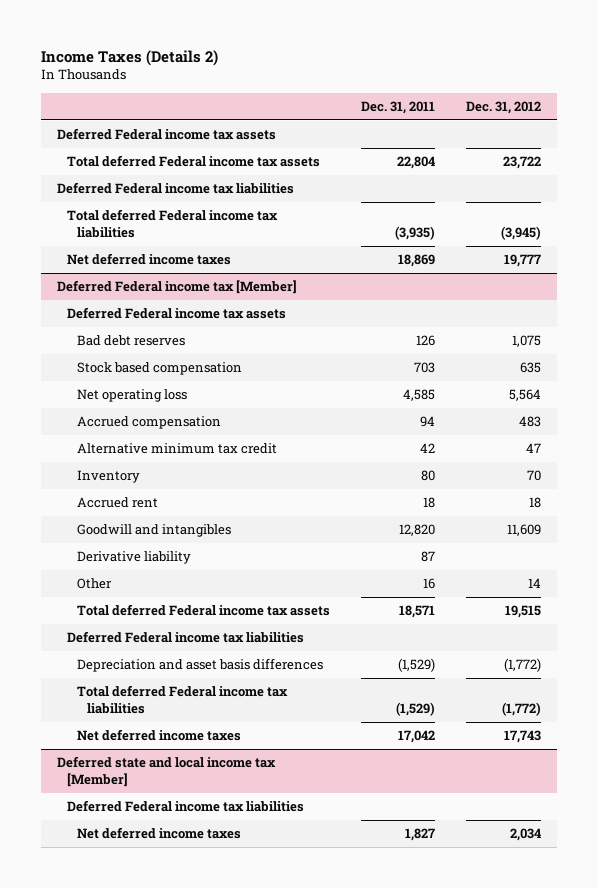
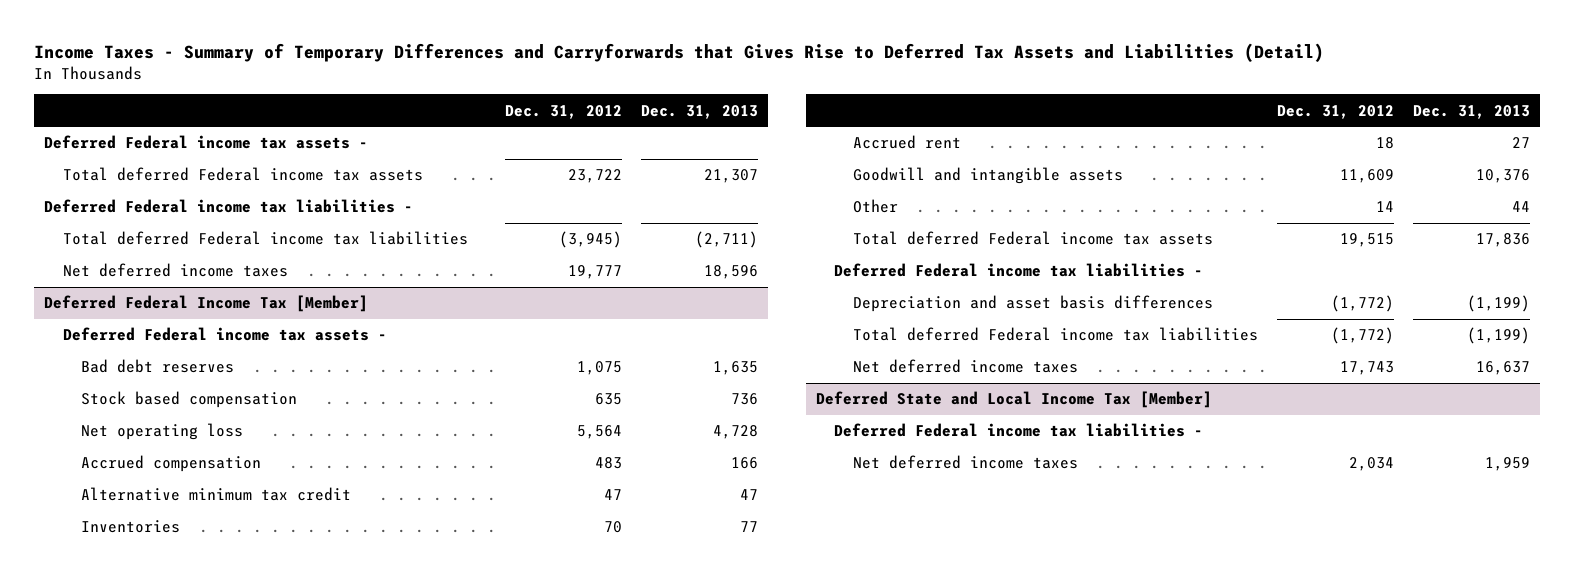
[41,49,219,66] Income Taxes (Details 2) -> [34,43,1325,63] Income Taxes - Summary of Temporary Differences and Carryforwards that Gives Rise to Deferred Tax Assets and Liabilities (Detail)
[360,100,435,114] Dec. 31, 2011 -> none
none -> [641,104,759,119] Dec. 31, 2013
[56,128,276,141] Deferred Federal income tax assets -> [43,135,368,150] Deferred Federal income tax assets -
[56,182,294,195] Deferred Federal income tax liabilities -> [43,199,413,214] Deferred Federal income tax liabilities -
[56,280,297,295] Deferred Federal income tax [Member] -> [43,295,368,313] Deferred Federal Income Tax [Member]
[66,307,286,320] Deferred Federal income tax assets -> [62,327,387,342] Deferred Federal income tax assets -
[76,470,140,484] Inventory -> [81,520,181,534] Inventories
[76,551,191,565] Derivative liability -> none
[76,524,231,538] Goodwill and intangibles -> [852,167,1123,185] Goodwill and intangible assets
[66,631,304,644] Deferred Federal income tax liabilities -> [834,263,1204,278] Deferred Federal income tax liabilities -
[56,756,276,788] Deferred state and local income tax [Member] -> [815,391,1212,409] Deferred State and Local Income Tax [Member]
[66,800,304,813] Deferred Federal income tax liabilities -> [834,423,1204,438] Deferred Federal income tax liabilities -

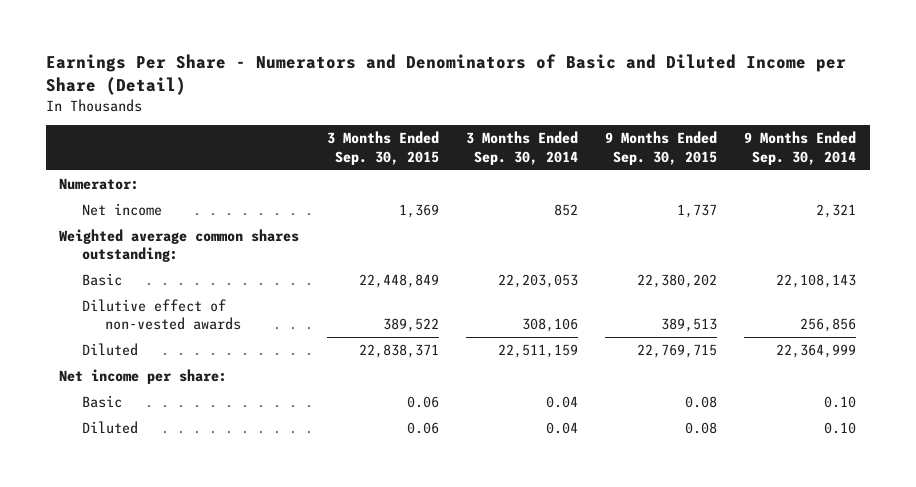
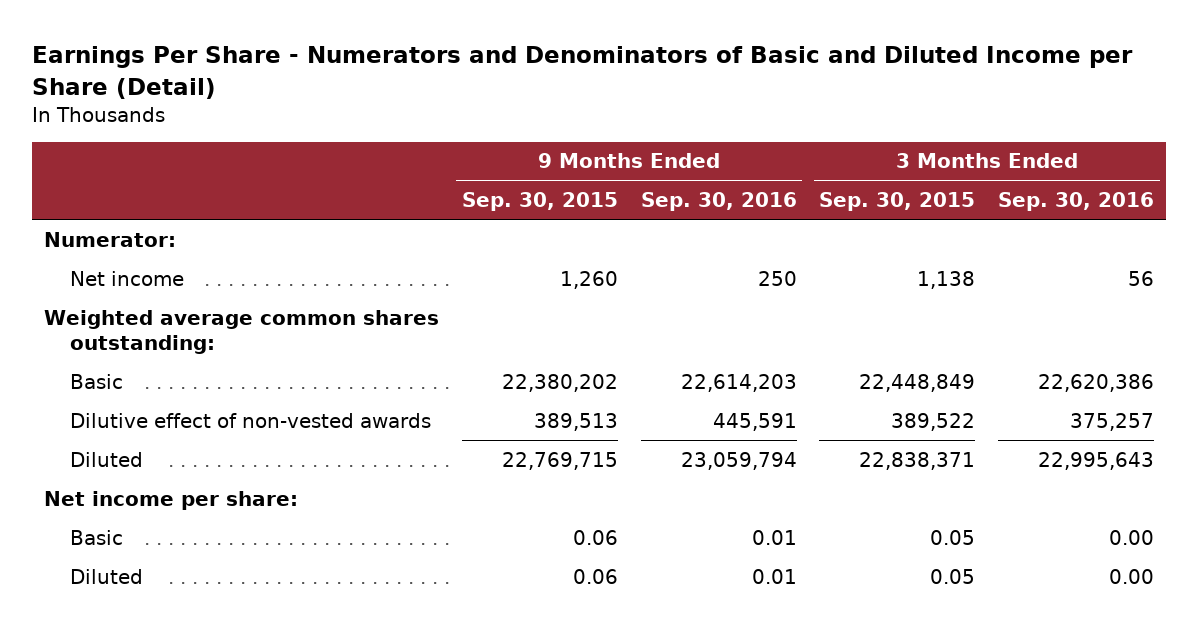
[465,131,578,165] 3 Months Ended Sep. 30, 2014 -> none
[744,131,857,165] 9 Months Ended Sep. 30, 2014 -> none
none -> [640,192,797,212] Sep. 30, 2016
none -> [998,192,1155,212] Sep. 30, 2016
[398,204,439,219] 1,369 -> [917,270,976,289] 1,138
[677,204,718,219] 1,737 -> [559,270,618,289] 1,260
[406,396,439,409] 0.06 -> [930,529,976,545] 0.05
[685,396,718,409] 0.08 -> [572,529,618,545] 0.06
[406,422,439,435] 0.06 -> [930,568,976,584] 0.05
[685,422,718,435] 0.08 -> [572,568,618,584] 0.06

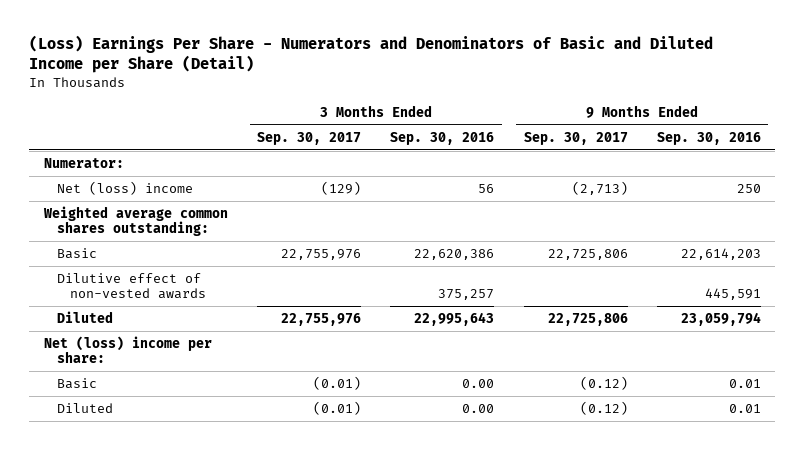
[32,46,1134,99] Earnings Per Share - Numerators and Denominators of Basic and Diluted Income per Share (Detail) -> [29,35,714,74] (Loss) Earnings Per Share - Numerators and Denominators of Basic and Diluted Income per Share (Detail)
[461,192,618,212] Sep. 30, 2015 -> none
[819,192,976,212] Sep. 30, 2015 -> none
none -> [256,131,361,145] Sep. 30, 2017
none -> [523,131,628,145] Sep. 30, 2017
[70,270,185,286] Net income -> [56,181,193,196] Net (loss) income
[43,490,298,510] Net income per share: -> [43,336,212,364] Net (loss) income per share:

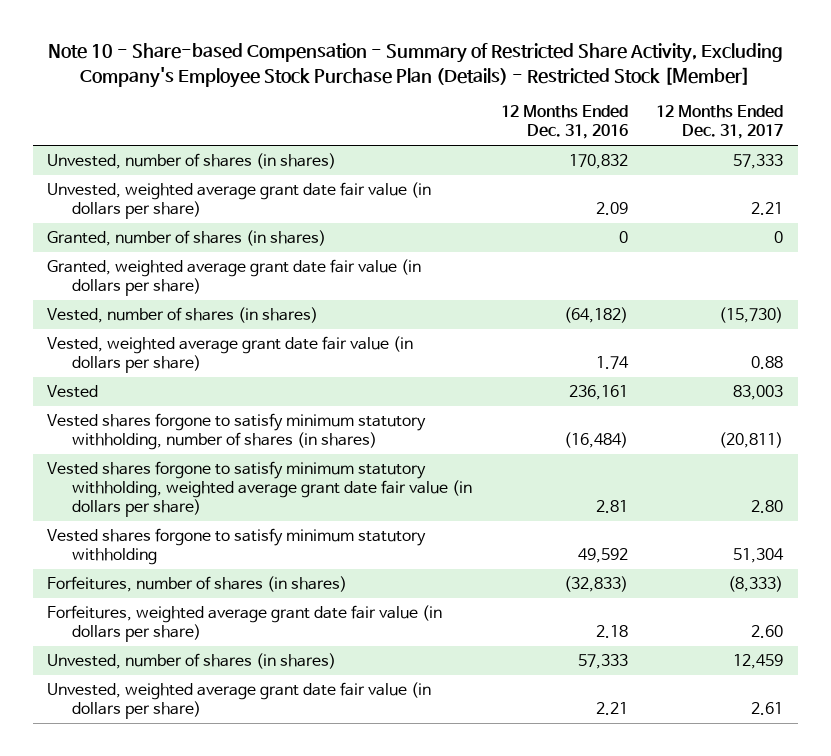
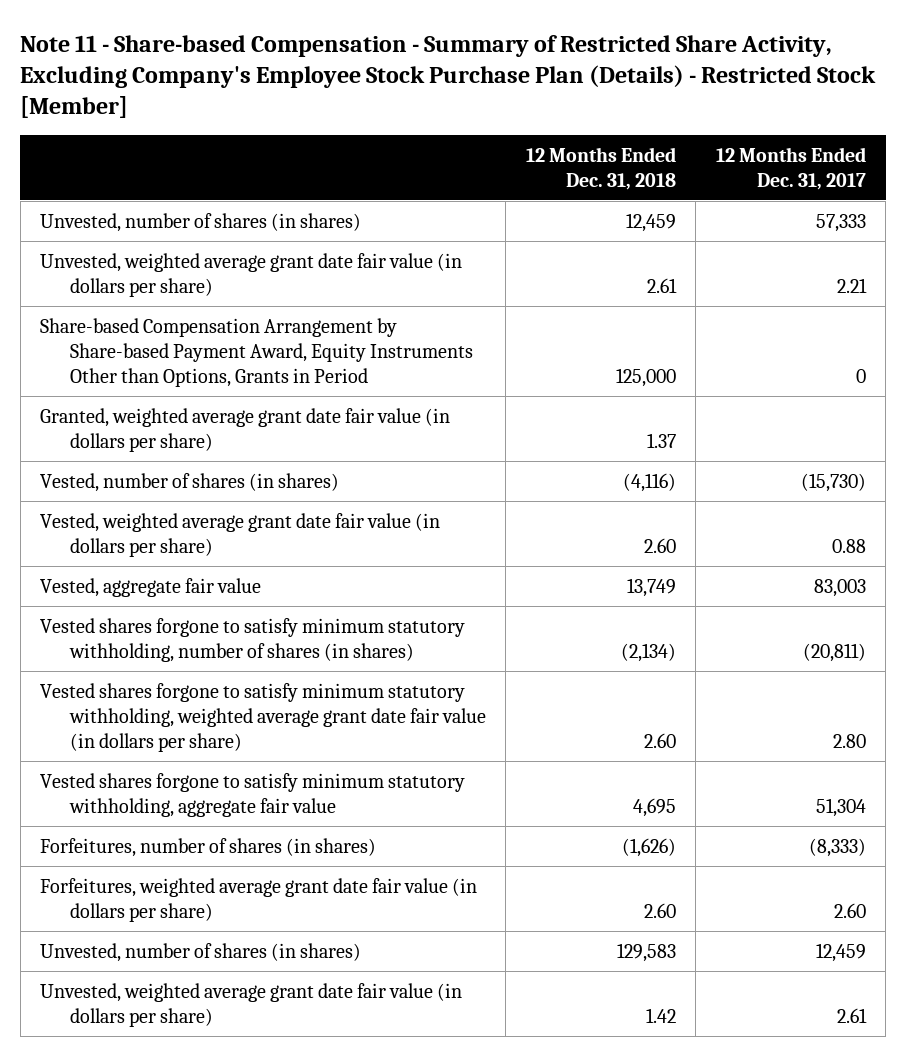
[48,43,784,88] Note 10 - Share-based Compensation - Summary of Restricted Share Activity, Excluding Company's Employee Stock Purchase Plan (Details) - Restricted Stock [Member] -> [20,34,877,119] Note 11 - Share-based Compensation - Summary of Restricted Share Activity, Excluding Company's Employee Stock Purchase Plan (Details) - Restricted Stock [Member]
[500,105,628,140] 12 Months Ended Dec. 31, 2016 -> none
none -> [525,146,676,190] 12 Months Ended Dec. 31, 2018
[47,230,327,247] Granted, number of shares (in shares) -> [40,317,473,387] Share-based Compensation Arrangement by Share-based Payment Award, Equity Instruments Other than Options, Grants in Period
[47,385,99,399] Vested -> [40,577,262,597] Vested, aggregate fair value
[47,528,427,566] Vested shares forgone to satisfy minimum statutory withholding -> [40,772,466,817] Vested shares forgone to satisfy minimum statutory withholding, aggregate fair value

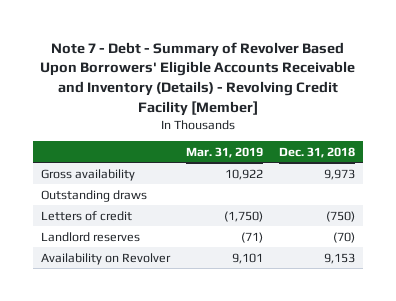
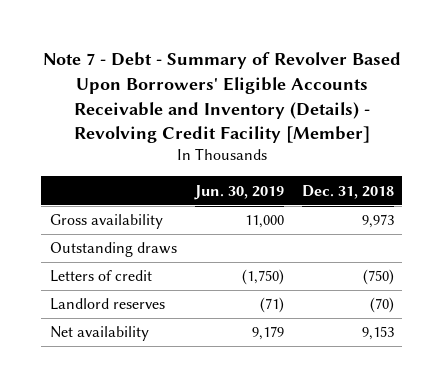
[186,146,264,158] Mar. 31, 2019 -> none
none -> [193,184,284,200] Jun. 30, 2019
[41,252,172,265] Availability on Revolver -> [49,326,149,342] Net availability

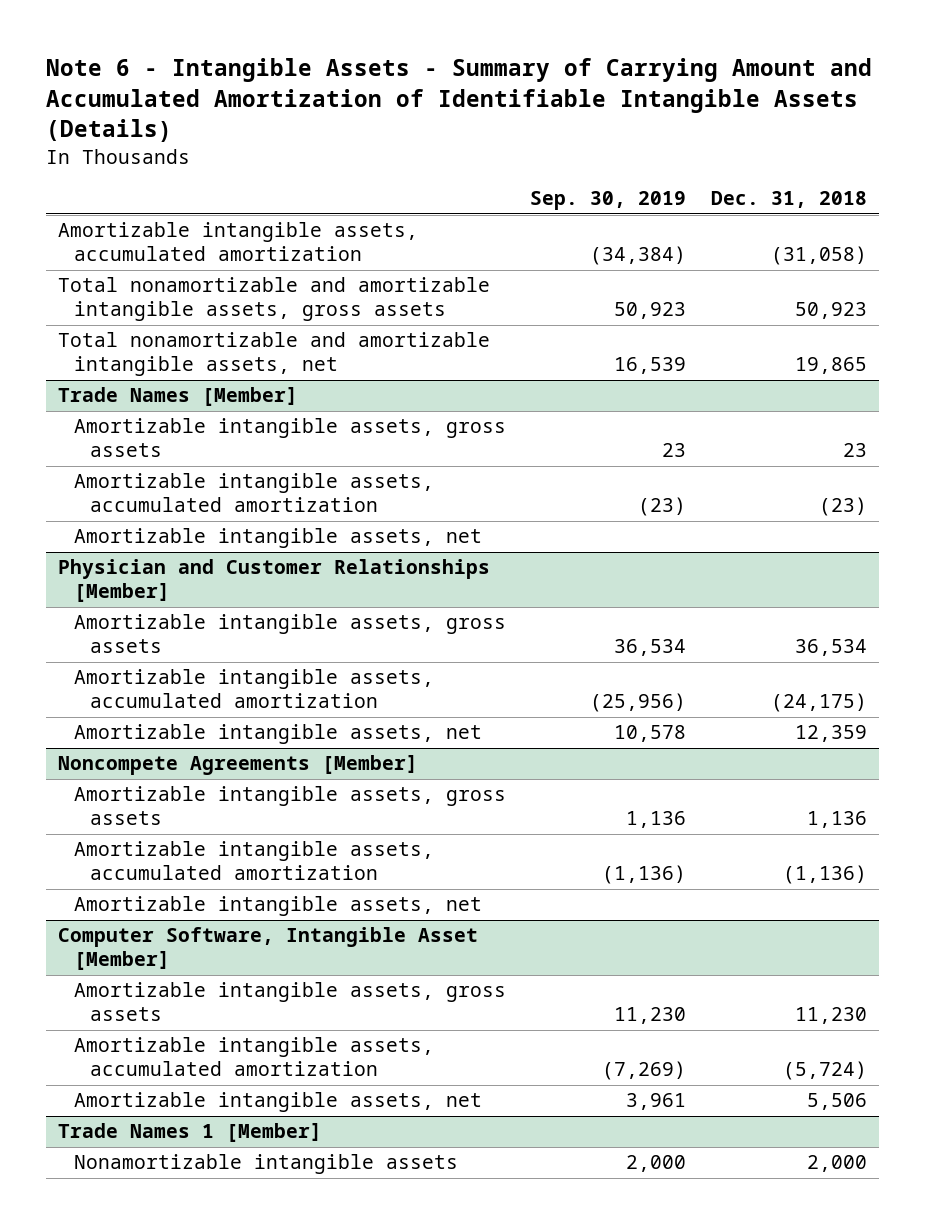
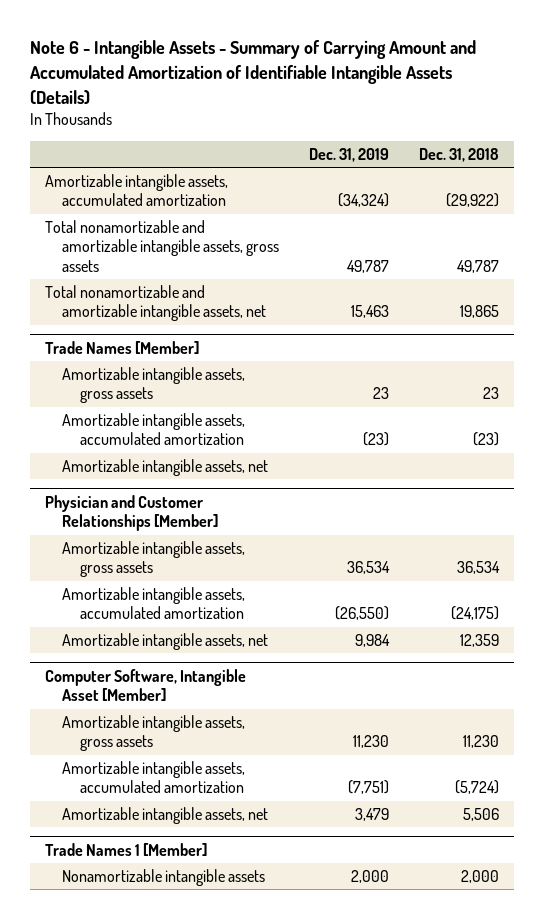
[530,191,687,211] Sep. 30, 2019 -> none
none -> [309,147,390,162] Dec. 31, 2019
[770,246,867,266] (31,058) -> [446,193,500,208] (29,922)
[794,302,867,320] 50,923 -> [457,259,500,273] 49,787
[58,755,419,776] Noncompete Agreements [Member] -> none
[73,786,506,826] Amortizable intangible assets, gross assets -> none
[73,841,434,881] Amortizable intangible assets, accumulated amortization -> none
[73,896,482,917] Amortizable intangible assets, net -> none

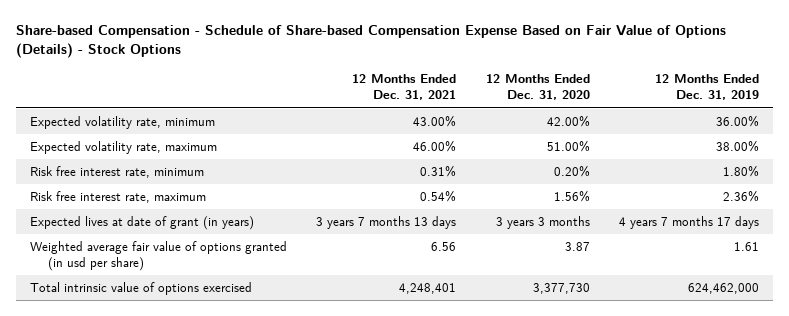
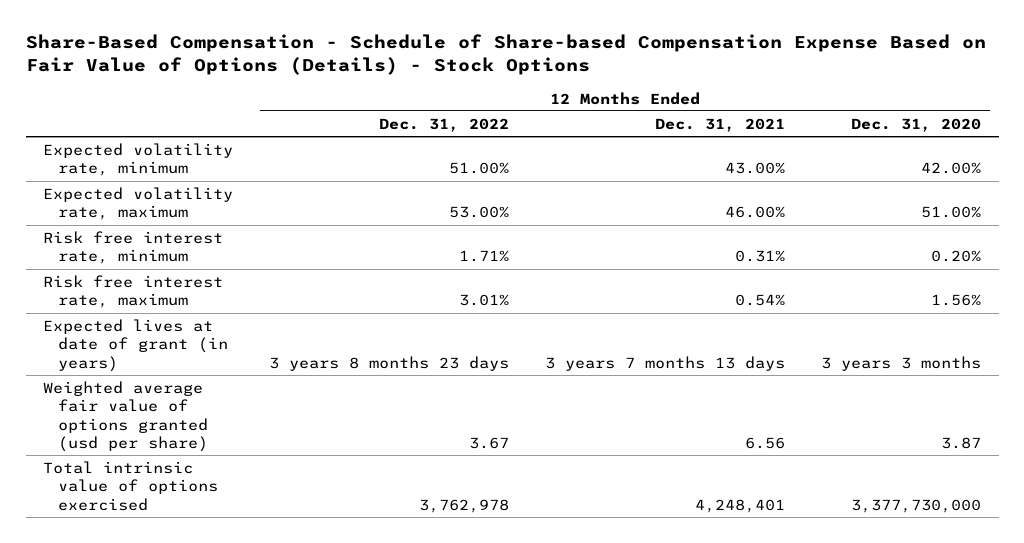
[15,24,726,59] Share-based Compensation - Schedule of Share-based Compensation Expense Based on Fair Value of Options (Details) - Stock Options -> [25,34,986,76] Share-Based Compensation - Schedule of Share-based Compensation Expense Based on Fair Value of Options (Details) - Stock Options
[654,74,759,101] 12 Months Ended Dec. 31, 2019 -> none
none -> [379,117,510,132] Dec. 31, 2022
[30,240,288,271] Weighted average fair value of options granted (in usd per share) -> [43,380,209,452] Weighted average fair value of options granted (usd per share)
[532,282,590,294] 3,377,730 -> [850,498,981,513] 3,377,730,000

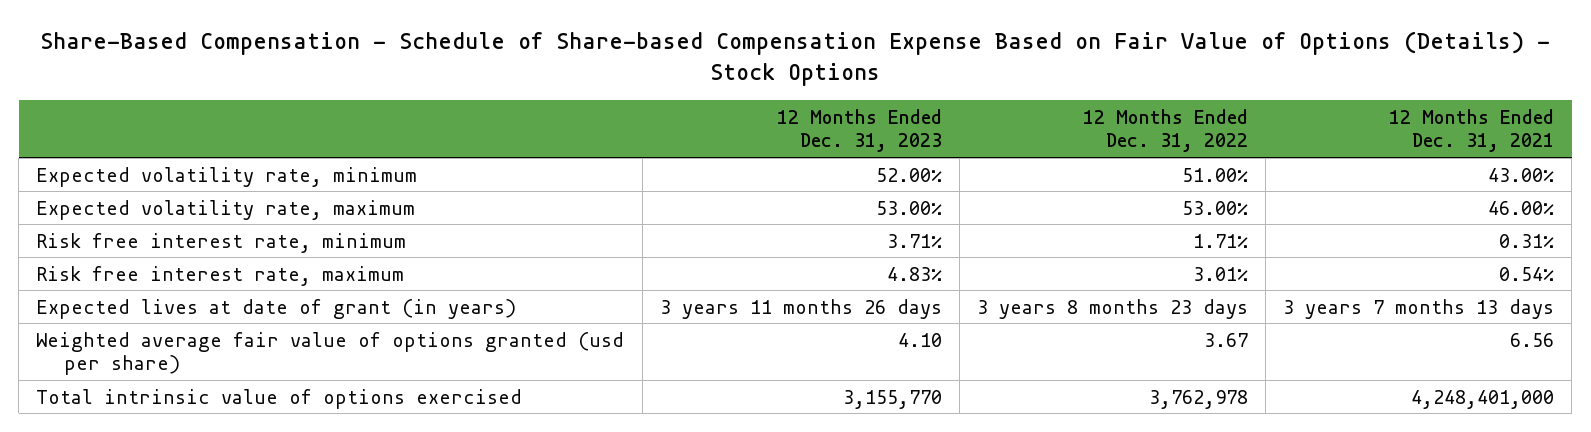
[850,117,981,132] Dec. 31, 2020 -> none
none -> [776,108,942,153] 12 Months Ended Dec. 31, 2023
[694,498,785,513] 4,248,401 -> [1411,389,1555,409] 4,248,401,000

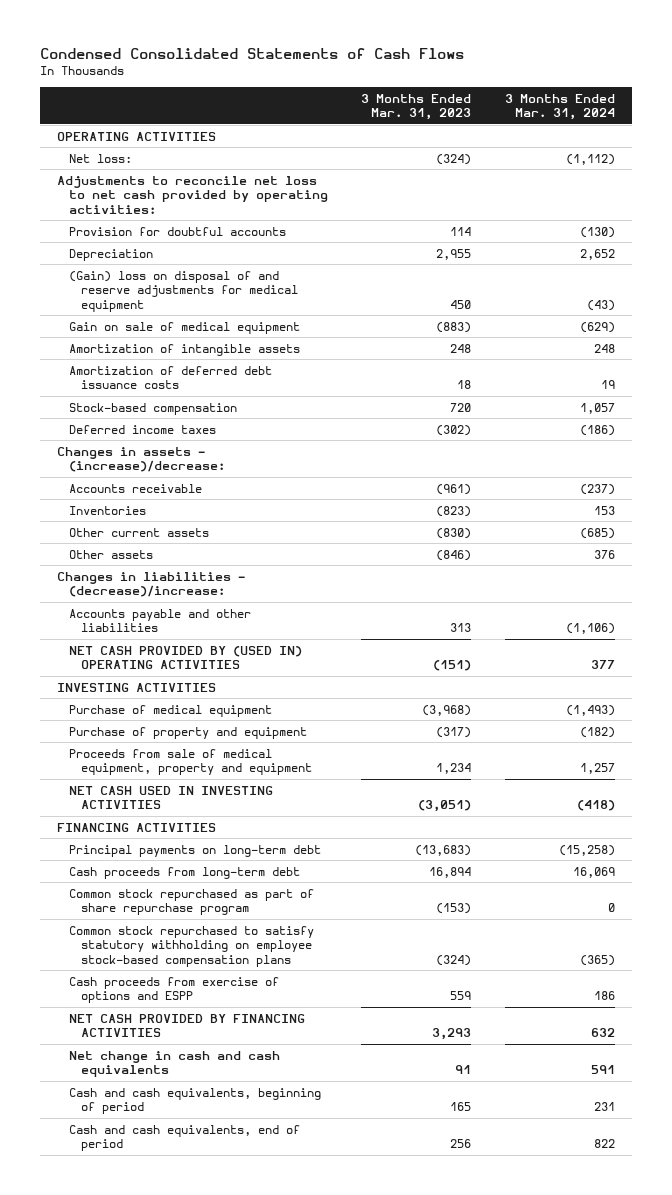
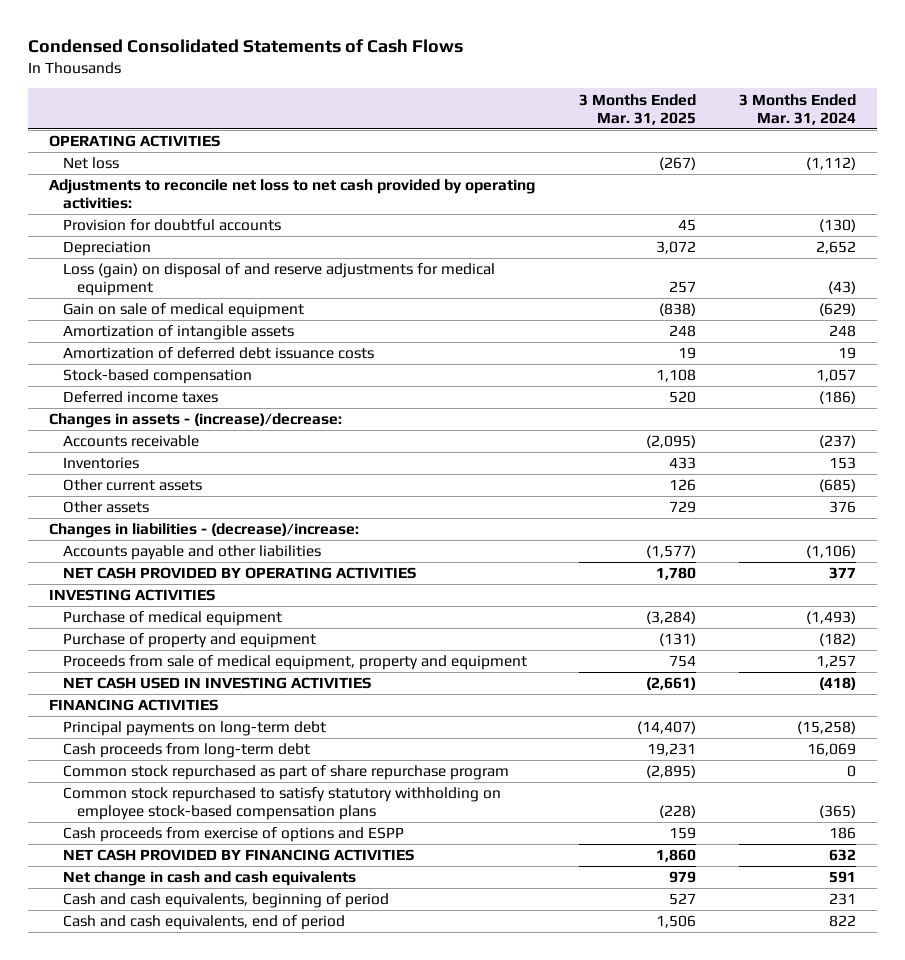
[361,93,472,121] 3 Months Ended Mar. 31, 2023 -> none
none -> [578,93,696,125] 3 Months Ended Mar. 31, 2025
[68,153,132,163] Net loss: -> [63,157,120,170] Net loss
[68,270,299,312] (Gain) loss on disposal of and reserve adjustments for medical equipment -> [63,263,496,297] Loss (gain) on disposal of and reserve adjustments for medical equipment
[68,645,302,670] NET CASH PROVIDED BY (USED IN) OPERATING ACTIVITIES -> [63,567,417,580] NET CASH PROVIDED BY OPERATING ACTIVITIES

